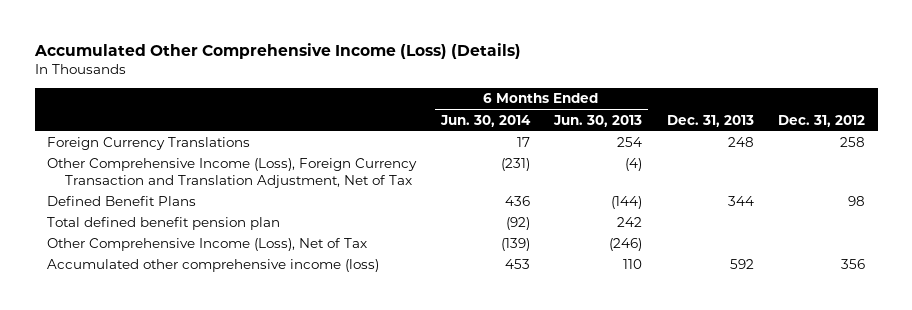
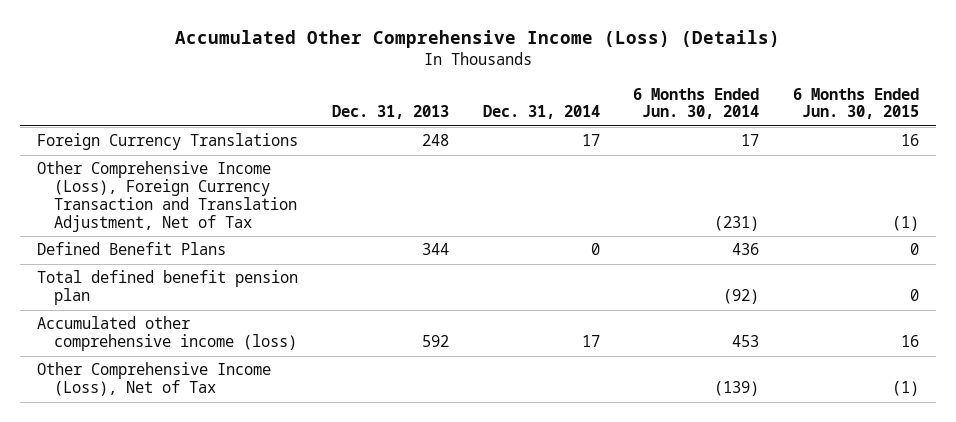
[553,114,643,127] Jun. 30, 2013 -> none
[778,114,866,127] Dec. 31, 2012 -> none
none -> [482,105,600,120] Dec. 31, 2014
none -> [792,87,919,120] 6 Months Ended Jun. 30, 2015
[47,238,368,252] Other Comprehensive Income (Loss), Net of Tax -> [37,362,272,397] Other Comprehensive Income (Loss), Net of Tax

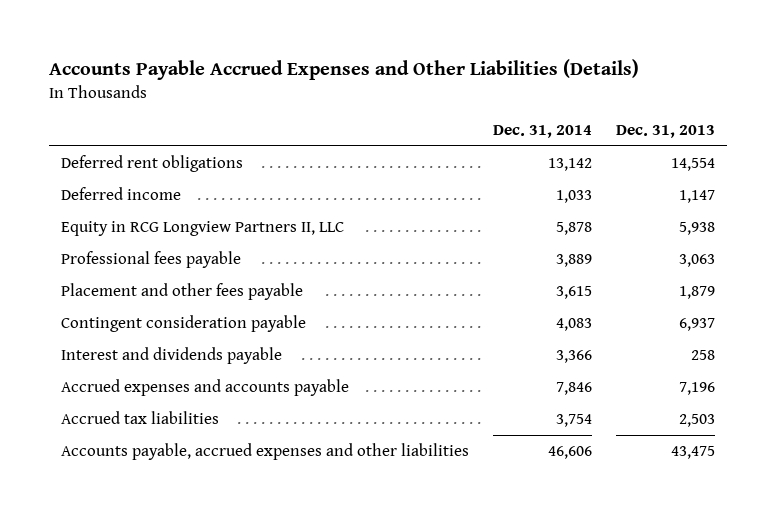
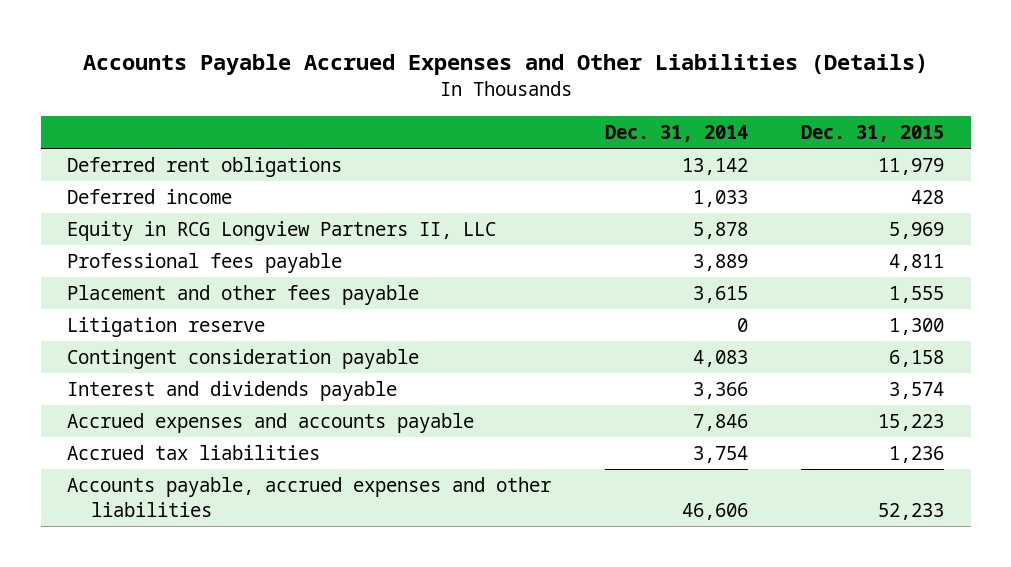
[615,125,715,139] Dec. 31, 2013 -> none
none -> [800,124,944,142] Dec. 31, 2015
none -> [67,317,266,338] Litigation reserve

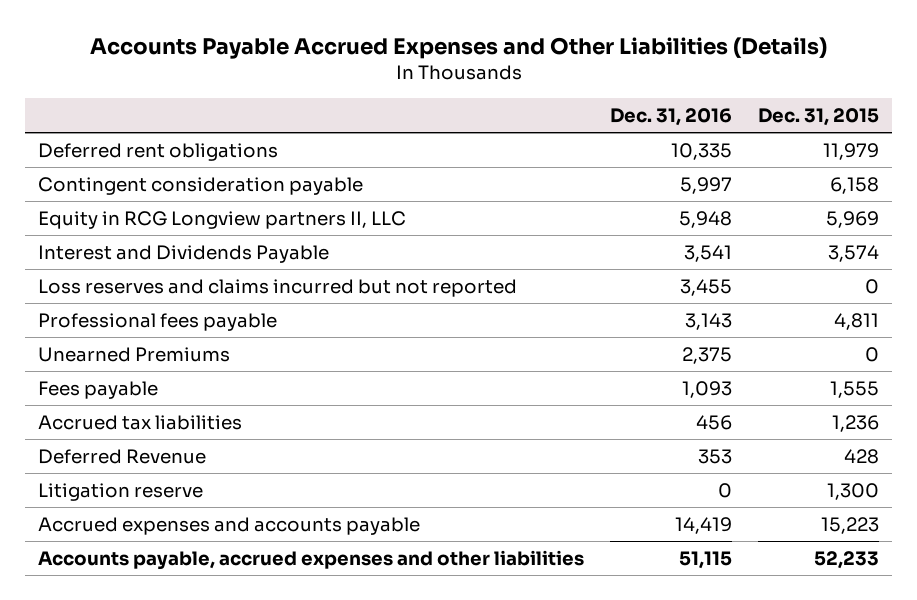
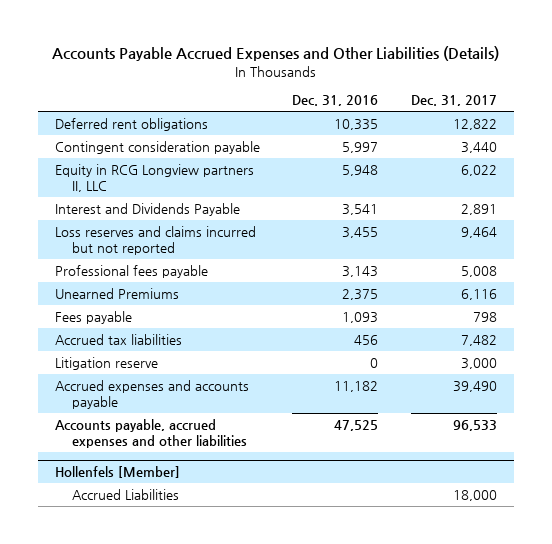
[758,108,880,127] Dec. 31, 2015 -> none
none -> [411,95,498,107] Dec. 31, 2017
[38,448,207,464] Deferred Revenue -> none
[675,516,733,534] 14,419 -> [334,380,379,392] 11,182
[679,550,733,569] 51,115 -> [334,419,379,431] 47,525
none -> [54,466,180,479] Hollenfels [Member]
none -> [71,488,179,500] Accrued Liabilities

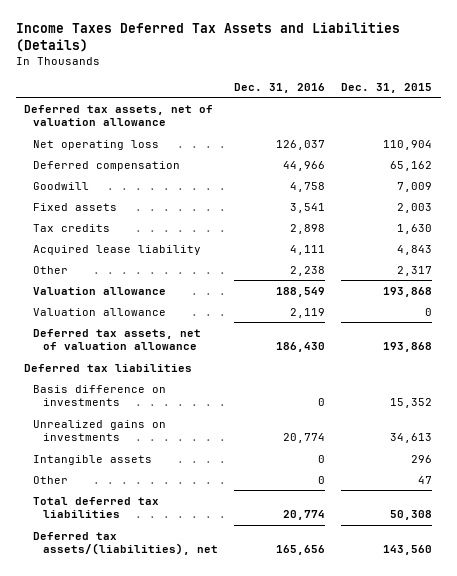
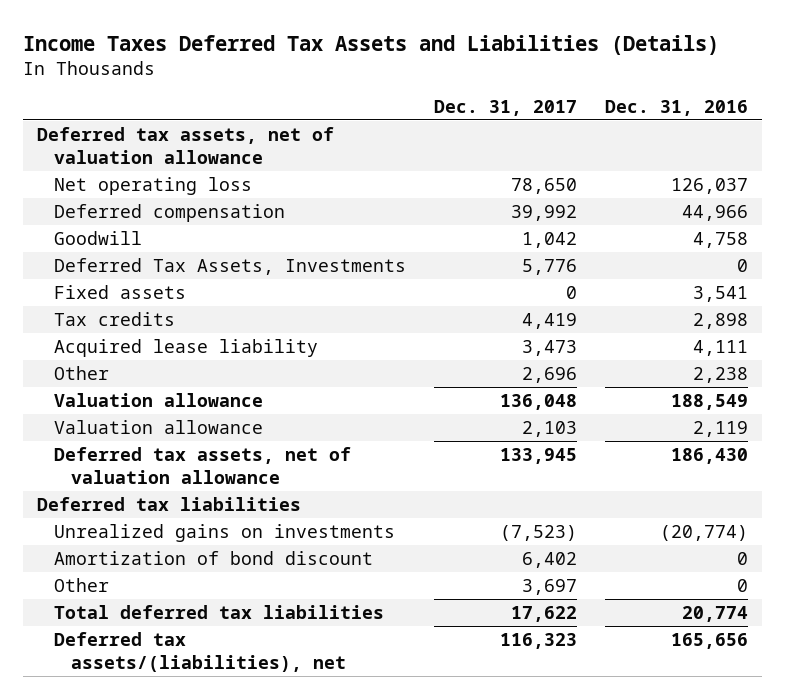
[341,82,433,93] Dec. 31, 2015 -> none
none -> [434,99,578,116] Dec. 31, 2017
none -> [53,258,406,276] Deferred Tax Assets, Investments
[33,384,167,407] Basis difference on investments -> none
[33,454,153,465] Intangible assets -> none
[283,433,326,444] 20,774 -> [660,525,749,542] (20,774)
none -> [53,551,373,566] Amortization of bond discount

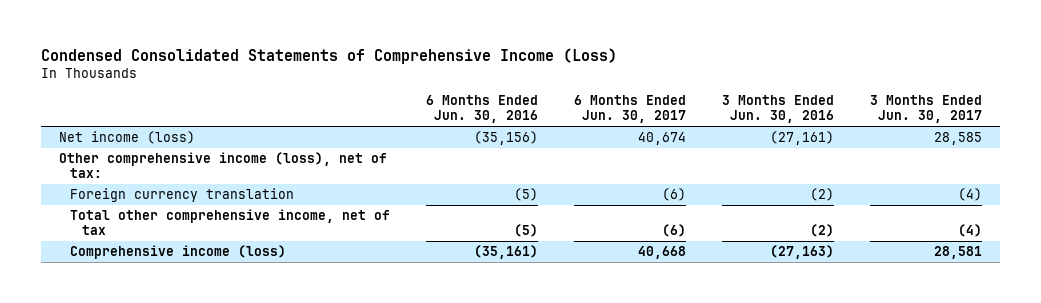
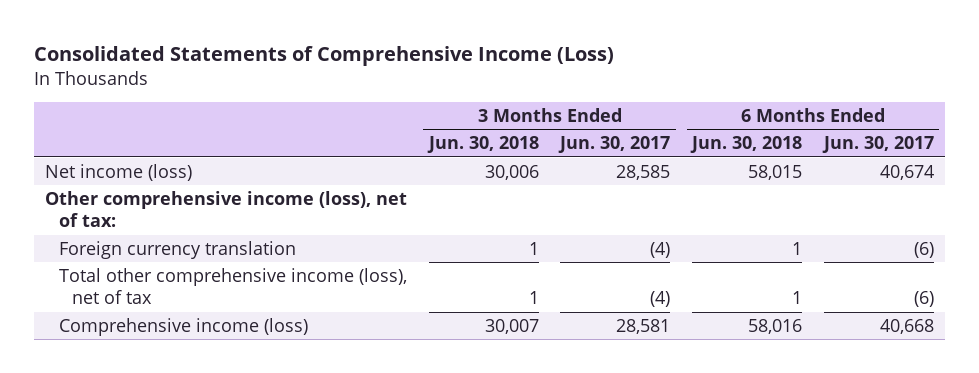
[40,47,617,64] Condensed Consolidated Statements of Comprehensive Income (Loss) -> [34,46,615,67] Consolidated Statements of Comprehensive Income (Loss)
[426,95,539,124] 6 Months Ended Jun. 30, 2016 -> none
[722,95,835,124] 3 Months Ended Jun. 30, 2016 -> none
none -> [426,136,539,154] Jun. 30, 2018
none -> [690,136,803,154] Jun. 30, 2018
[70,208,391,236] Total other comprehensive income, net of tax -> [58,267,407,305] Total other comprehensive income (loss), net of tax

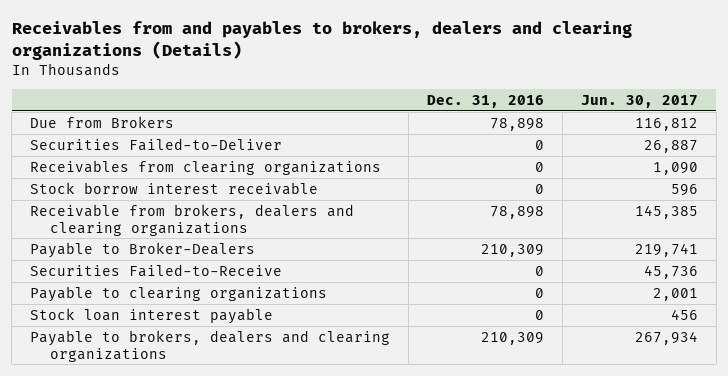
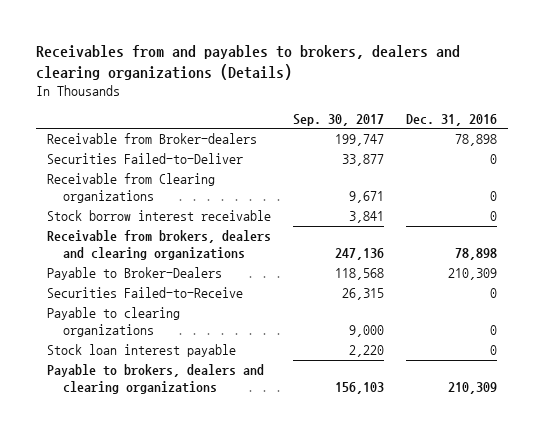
[580,94,698,108] Jun. 30, 2017 -> none
none -> [292,113,384,126] Sep. 30, 2017
[30,115,175,128] Due from Brokers -> [46,133,257,145] Receivable from Broker-dealers
[30,159,382,175] Receivables from clearing organizations -> [46,173,215,203] Receivable from Clearing organizations

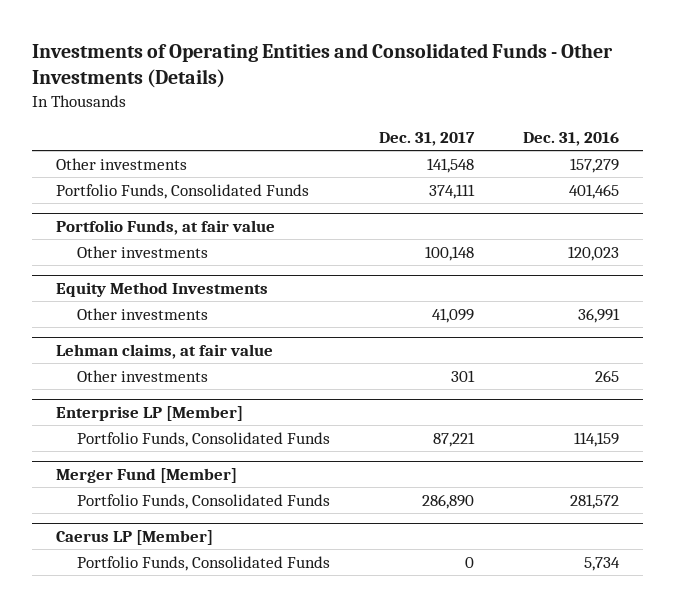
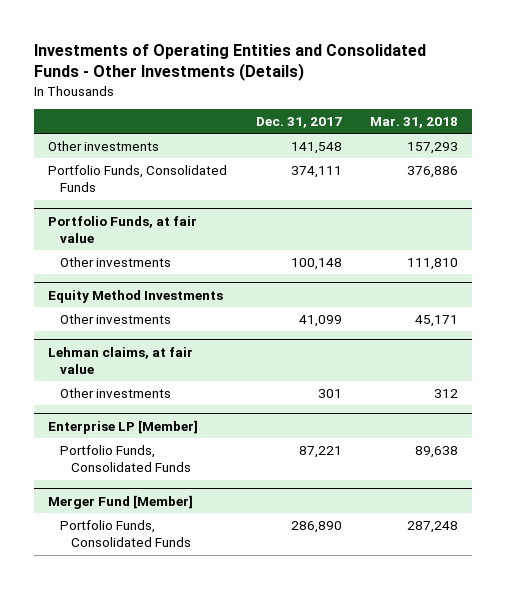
[522,131,619,146] Dec. 31, 2016 -> none
none -> [370,117,459,129] Mar. 31, 2018
[56,529,214,545] Caerus LP [Member] -> none
[76,555,330,571] Portfolio Funds, Consolidated Funds -> none

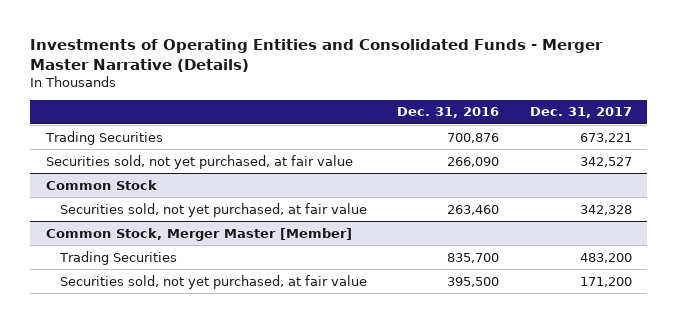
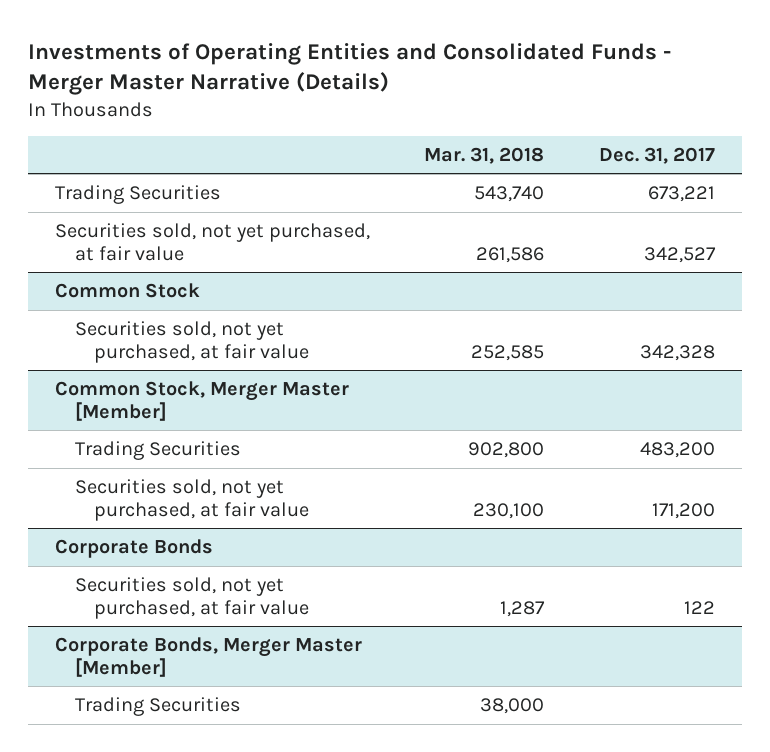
[397,107,500,119] Dec. 31, 2016 -> none
none -> [424,146,545,164] Mar. 31, 2018
none -> [55,539,214,559] Corporate Bonds
none -> [74,577,309,619] Securities sold, not yet purchased, at fair value
none -> [55,637,363,677] Corporate Bonds, Merger Master [Member]
none -> [74,697,241,717] Trading Securities

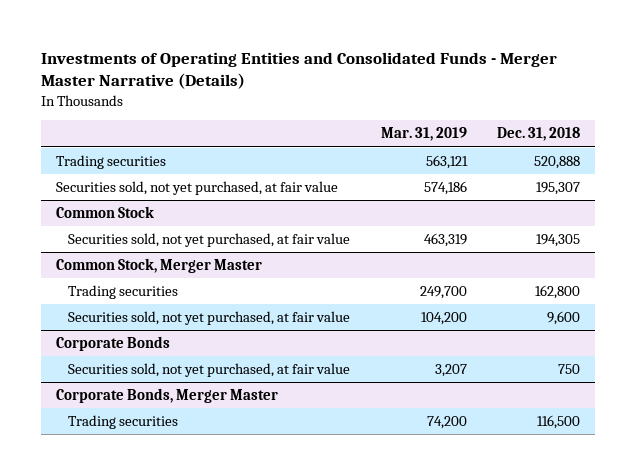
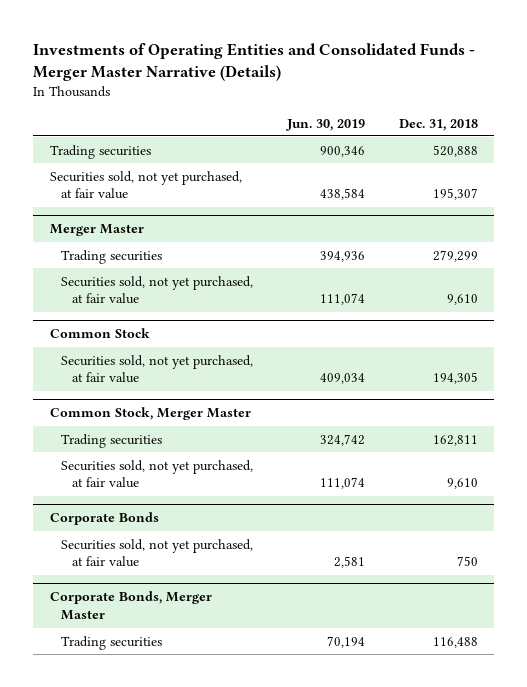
[380,127,467,142] Mar. 31, 2019 -> none
none -> [285,118,365,131] Jun. 30, 2019
none -> [49,224,144,237] Merger Master
none -> [60,249,162,264] Trading securities
none -> [60,275,253,305] Securities sold, not yet purchased, at fair value
[535,285,581,300] 162,800 -> [432,434,478,446] 162,811
[547,311,581,326] 9,600 -> [446,478,478,490] 9,610
[537,415,581,430] 116,500 -> [432,636,478,648] 116,488

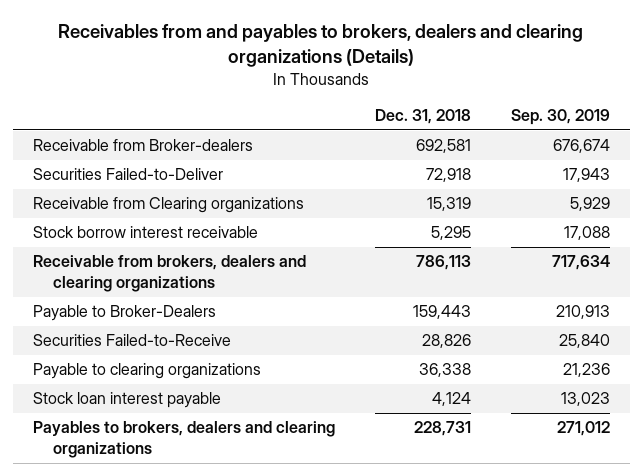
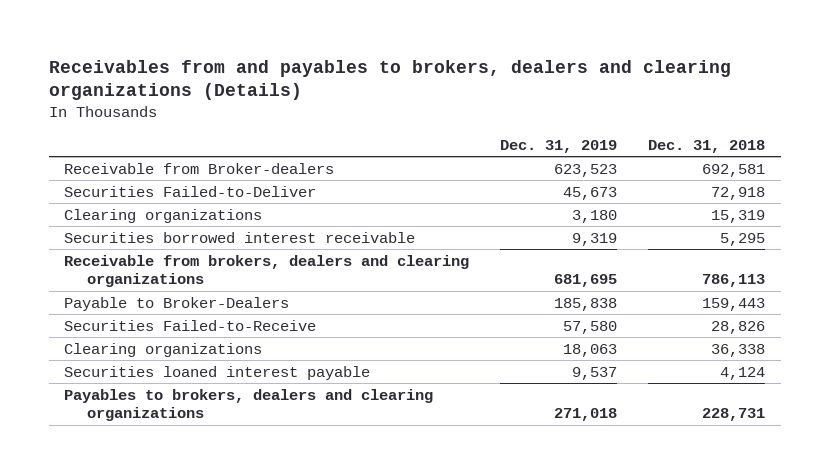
[510,109,610,126] Sep. 30, 2019 -> none
none -> [500,139,618,153] Dec. 31, 2019
[32,197,304,214] Receivable from Clearing organizations -> [64,208,263,223] Clearing organizations
[32,226,258,239] Stock borrow interest receivable -> [64,231,416,243] Securities borrowed interest receivable
[32,363,261,380] Payable to clearing organizations -> [64,342,263,357] Clearing organizations
[32,392,221,409] Stock loan interest payable -> [64,365,371,380] Securities loaned interest payable

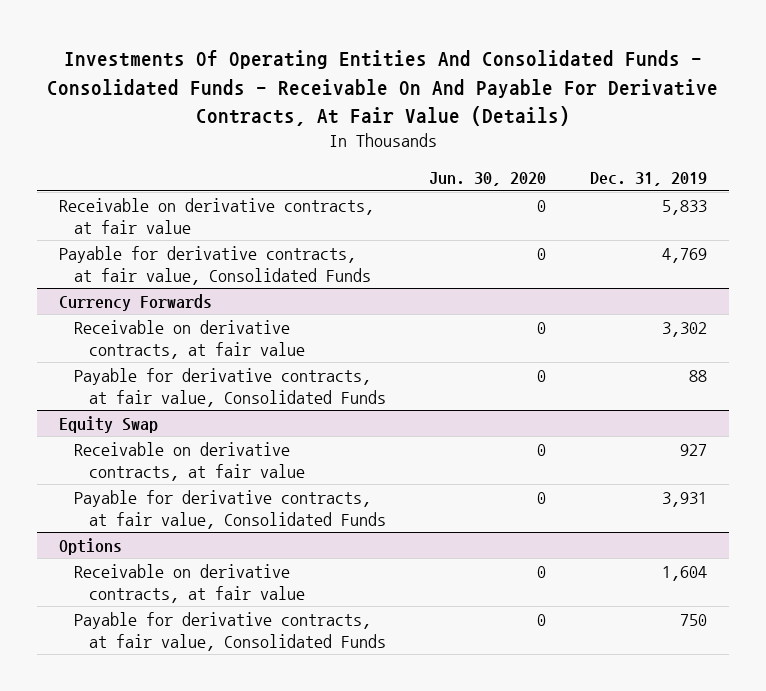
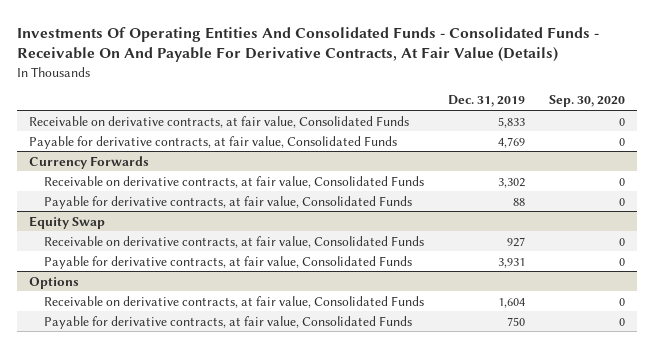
[429,172,547,187] Jun. 30, 2020 -> none
none -> [548,95,625,108] Sep. 30, 2020
[59,198,375,234] Receivable on derivative contracts, at fair value -> [29,115,410,128] Receivable on derivative contracts, at fair value, Consolidated Funds
[73,320,305,359] Receivable on derivative contracts, at fair value -> [43,175,424,188] Receivable on derivative contracts, at fair value, Consolidated Funds
[73,442,305,481] Receivable on derivative contracts, at fair value -> [43,235,424,248] Receivable on derivative contracts, at fair value, Consolidated Funds
[73,564,305,603] Receivable on derivative contracts, at fair value -> [43,295,424,308] Receivable on derivative contracts, at fair value, Consolidated Funds

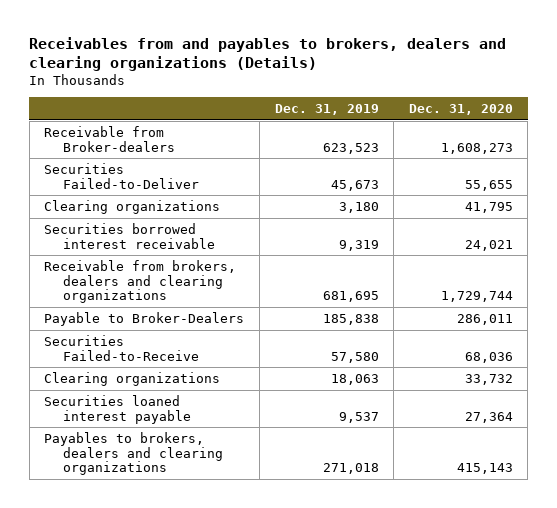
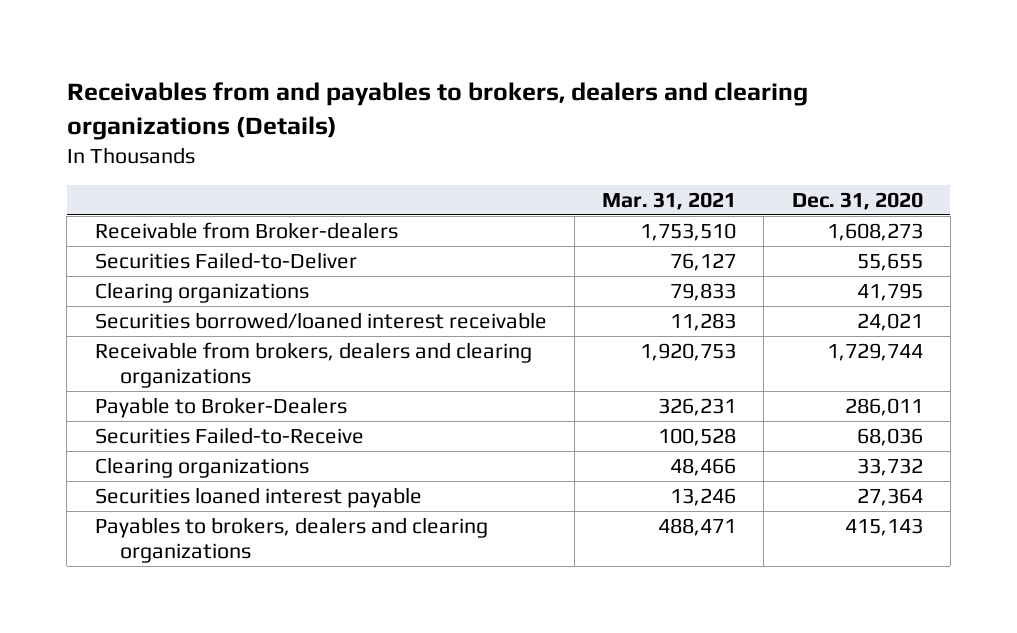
[274,104,379,116] Dec. 31, 2019 -> none
none -> [602,191,737,210] Mar. 31, 2021
[44,222,215,249] Securities borrowed interest receivable -> [94,312,547,330] Securities borrowed/loaned interest receivable

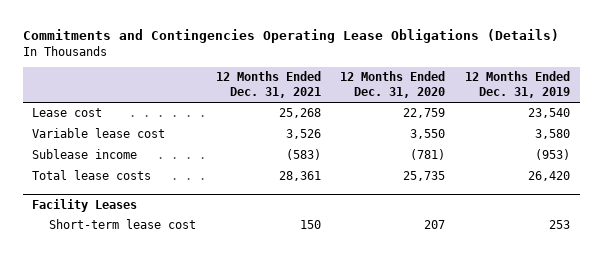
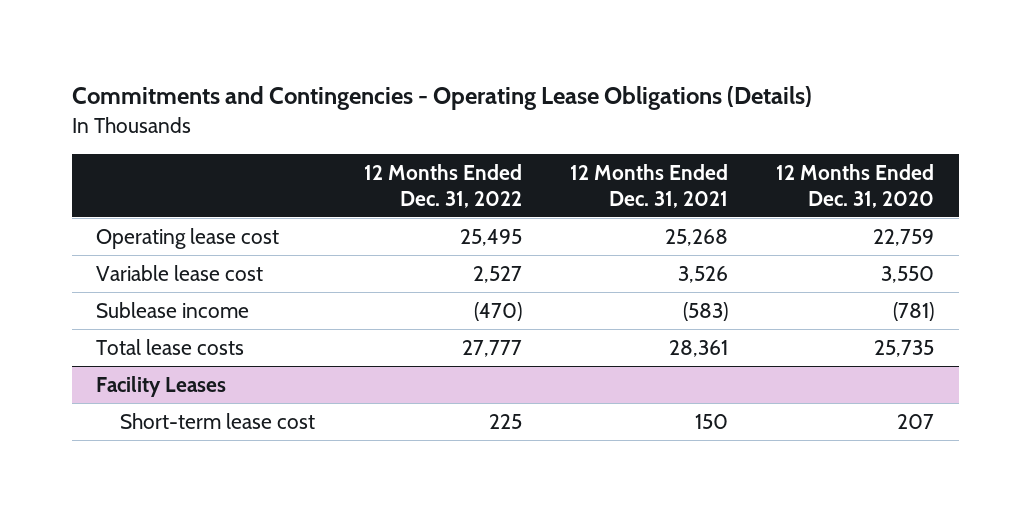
[22,29,559,44] Commitments and Contingencies Operating Lease Obligations (Details) -> [71,86,812,111] Commitments and Contingencies - Operating Lease Obligations (Details)
[464,71,570,99] 12 Months Ended Dec. 31, 2019 -> none
none -> [363,163,522,208] 12 Months Ended Dec. 31, 2022
[32,108,103,118] Lease cost -> [96,227,280,249] Operating lease cost

